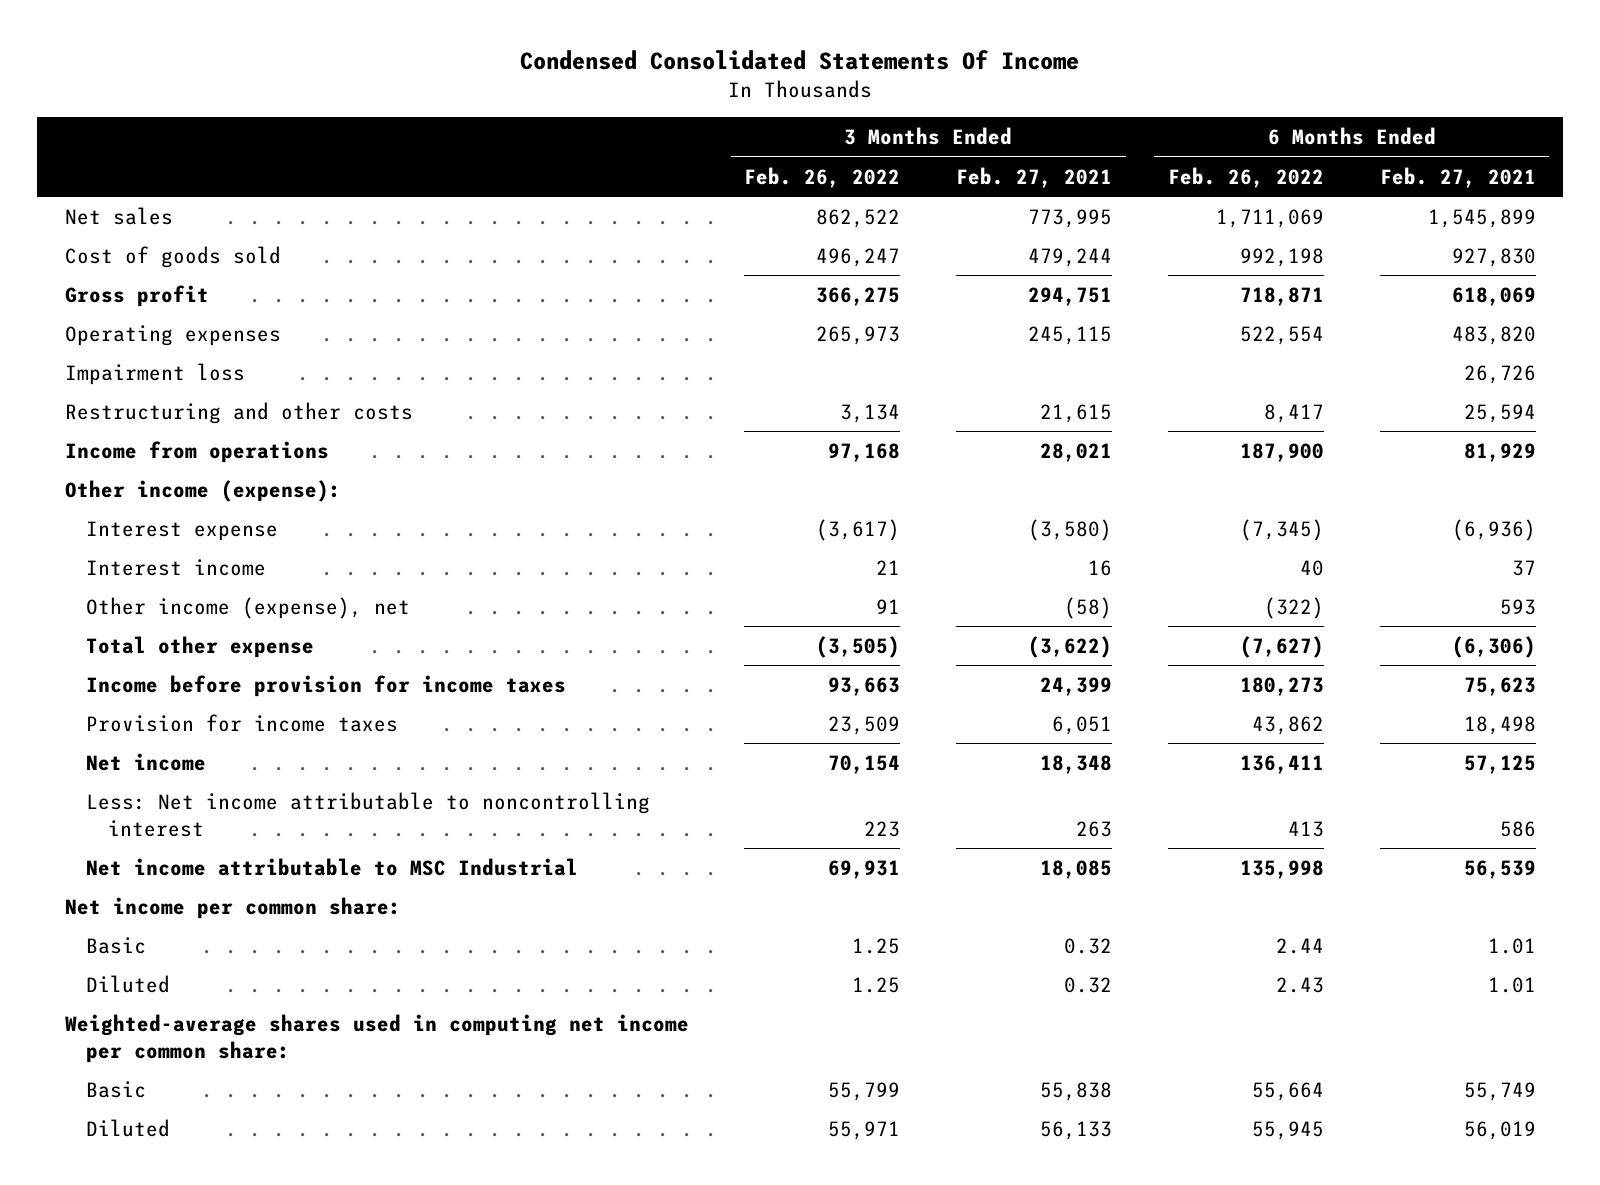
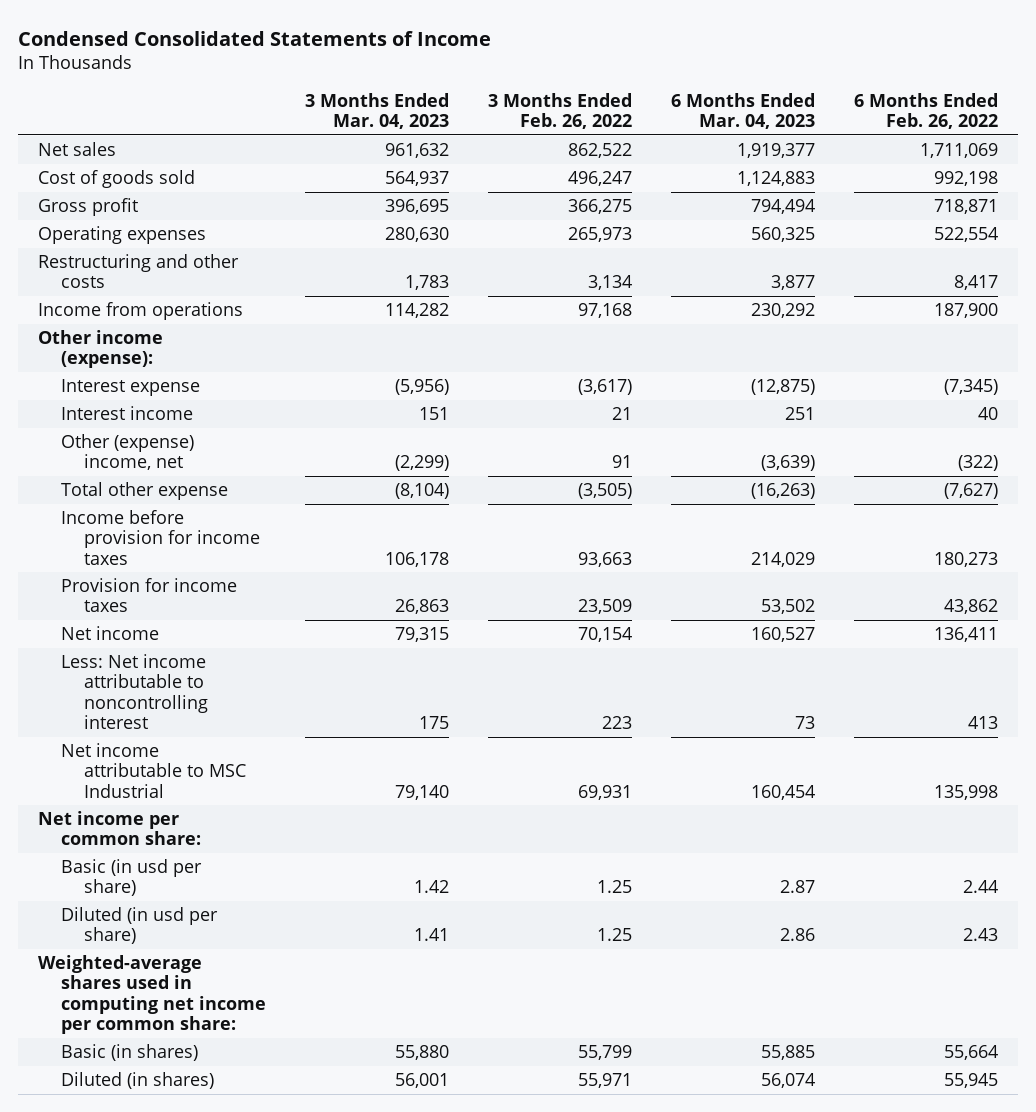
[520,49,1080,70] Condensed Consolidated Statements Of Income -> [18,30,492,46] Condensed Consolidated Statements of Income
[956,166,1113,188] Feb. 27, 2021 -> none
[1379,166,1536,188] Feb. 27, 2021 -> none
none -> [304,92,449,130] 3 Months Ended Mar. 04, 2023
none -> [671,92,816,130] 6 Months Ended Mar. 04, 2023
[64,362,245,385] Impairment loss -> none
[86,596,411,619] Other income (expense), net -> [60,433,194,471] Other (expense) income, net
[86,936,147,954] Basic -> [60,858,202,897] Basic (in usd per share)
[86,974,171,993] Diluted -> [60,906,218,945] Diluted (in usd per share)
[86,1080,147,1098] Basic -> [60,1043,198,1061] Basic (in shares)
[86,1118,171,1137] Diluted -> [60,1071,214,1089] Diluted (in shares)

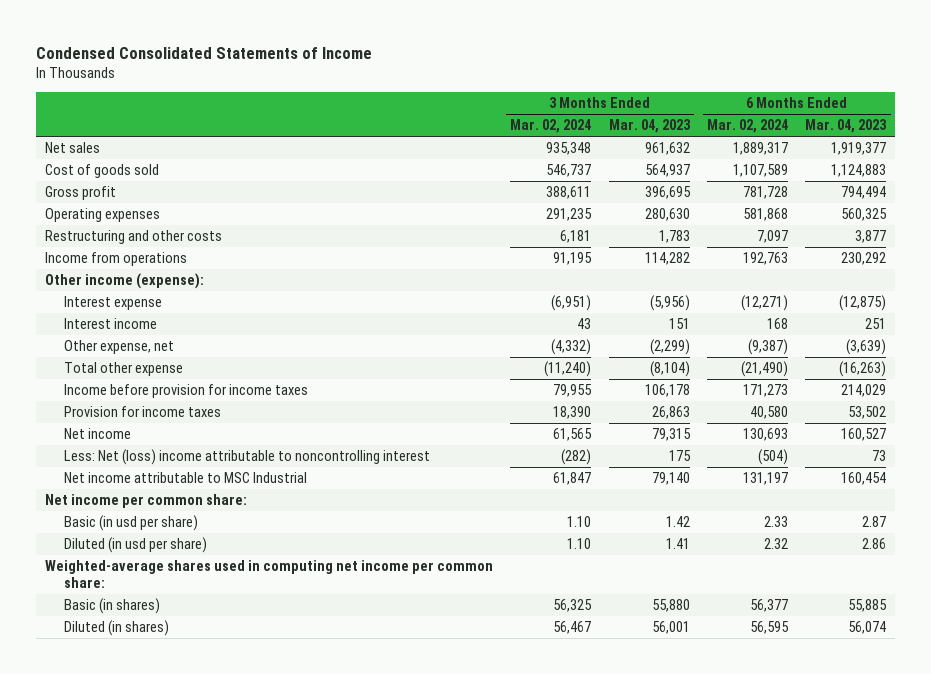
[487,92,632,130] 3 Months Ended Feb. 26, 2022 -> none
[854,92,999,130] 6 Months Ended Feb. 26, 2022 -> none
none -> [510,119,592,134] Mar. 02, 2024
none -> [706,119,788,134] Mar. 02, 2024
[60,433,194,471] Other (expense) income, net -> [63,340,174,355] Other expense, net
[60,653,208,730] Less: Net income attributable to noncontrolling interest -> [63,449,430,466] Less: Net (loss) income attributable to noncontrolling interest

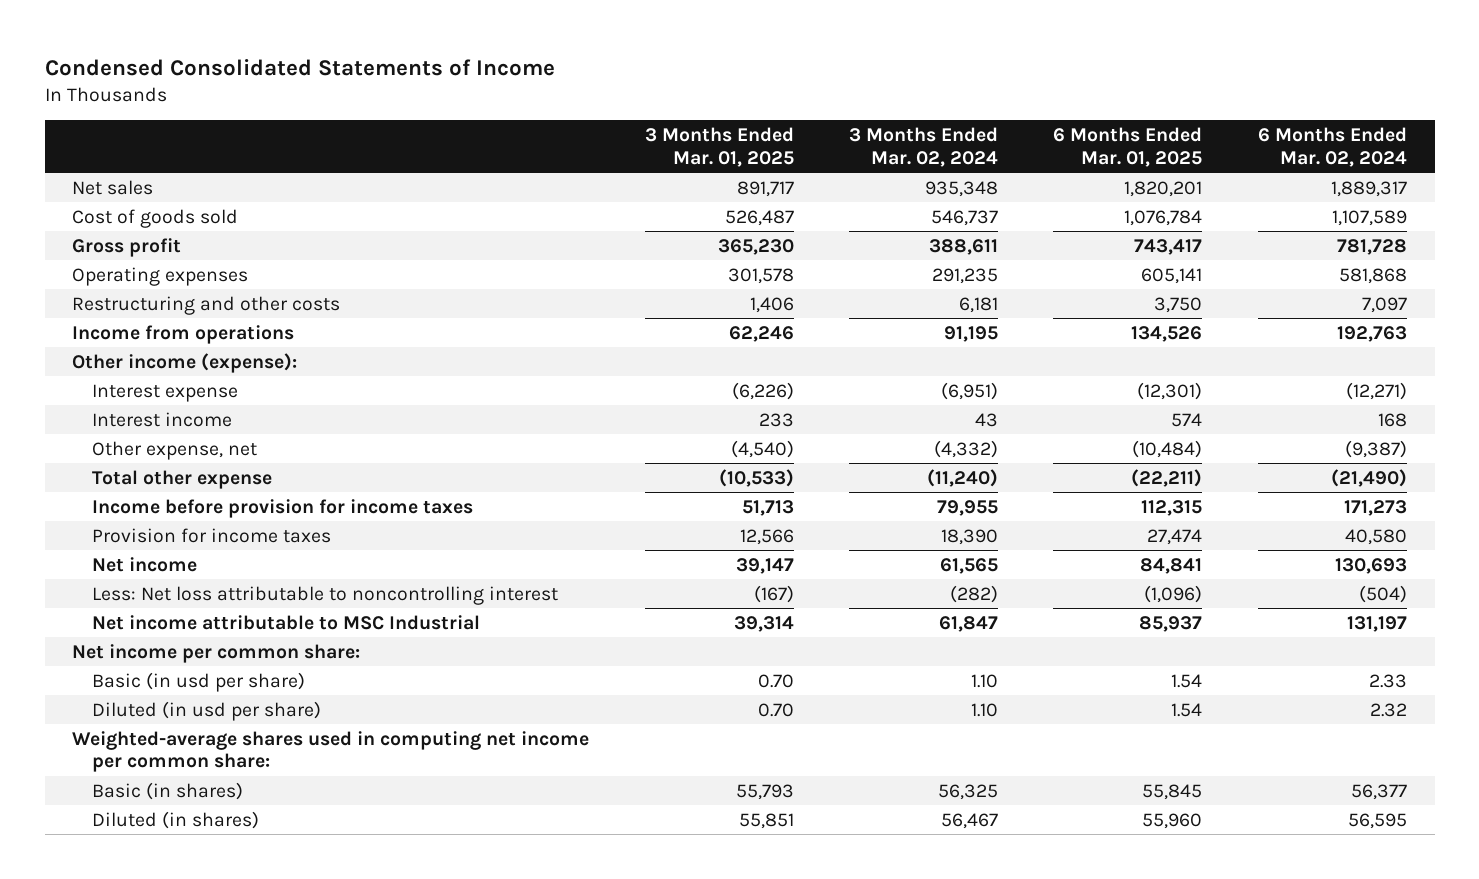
[608,119,691,134] Mar. 04, 2023 -> none
[805,119,888,134] Mar. 04, 2023 -> none
none -> [644,127,794,167] 3 Months Ended Mar. 01, 2025
none -> [1053,127,1203,167] 6 Months Ended Mar. 01, 2025
[63,449,430,466] Less: Net (loss) income attributable to noncontrolling interest -> [91,585,558,605] Less: Net loss attributable to noncontrolling interest

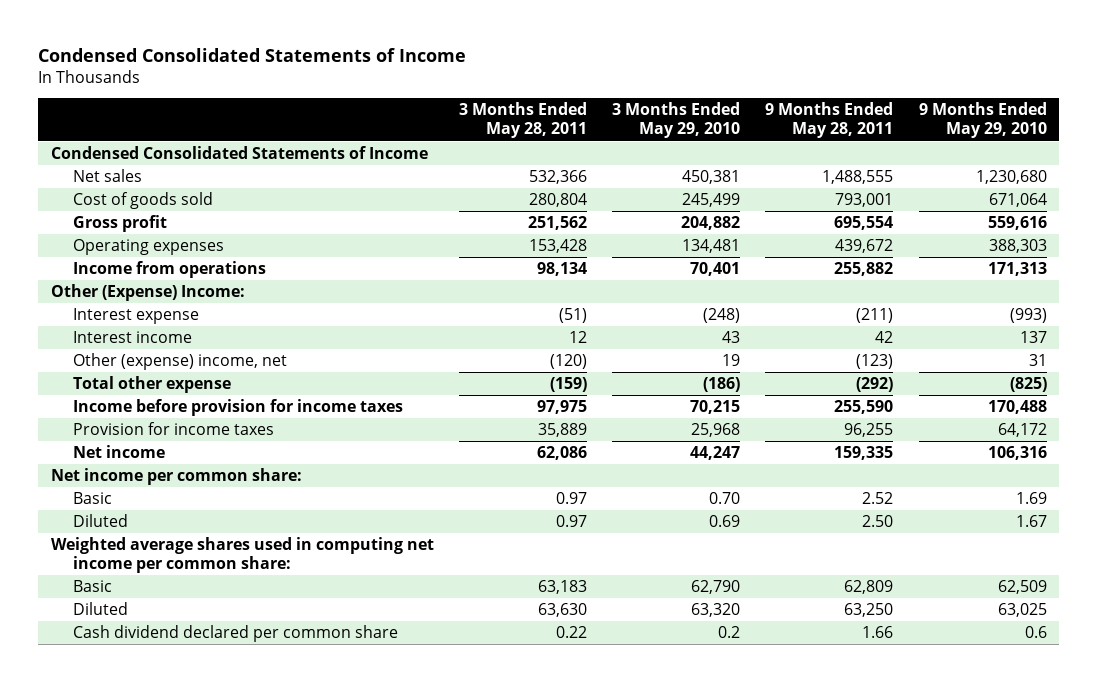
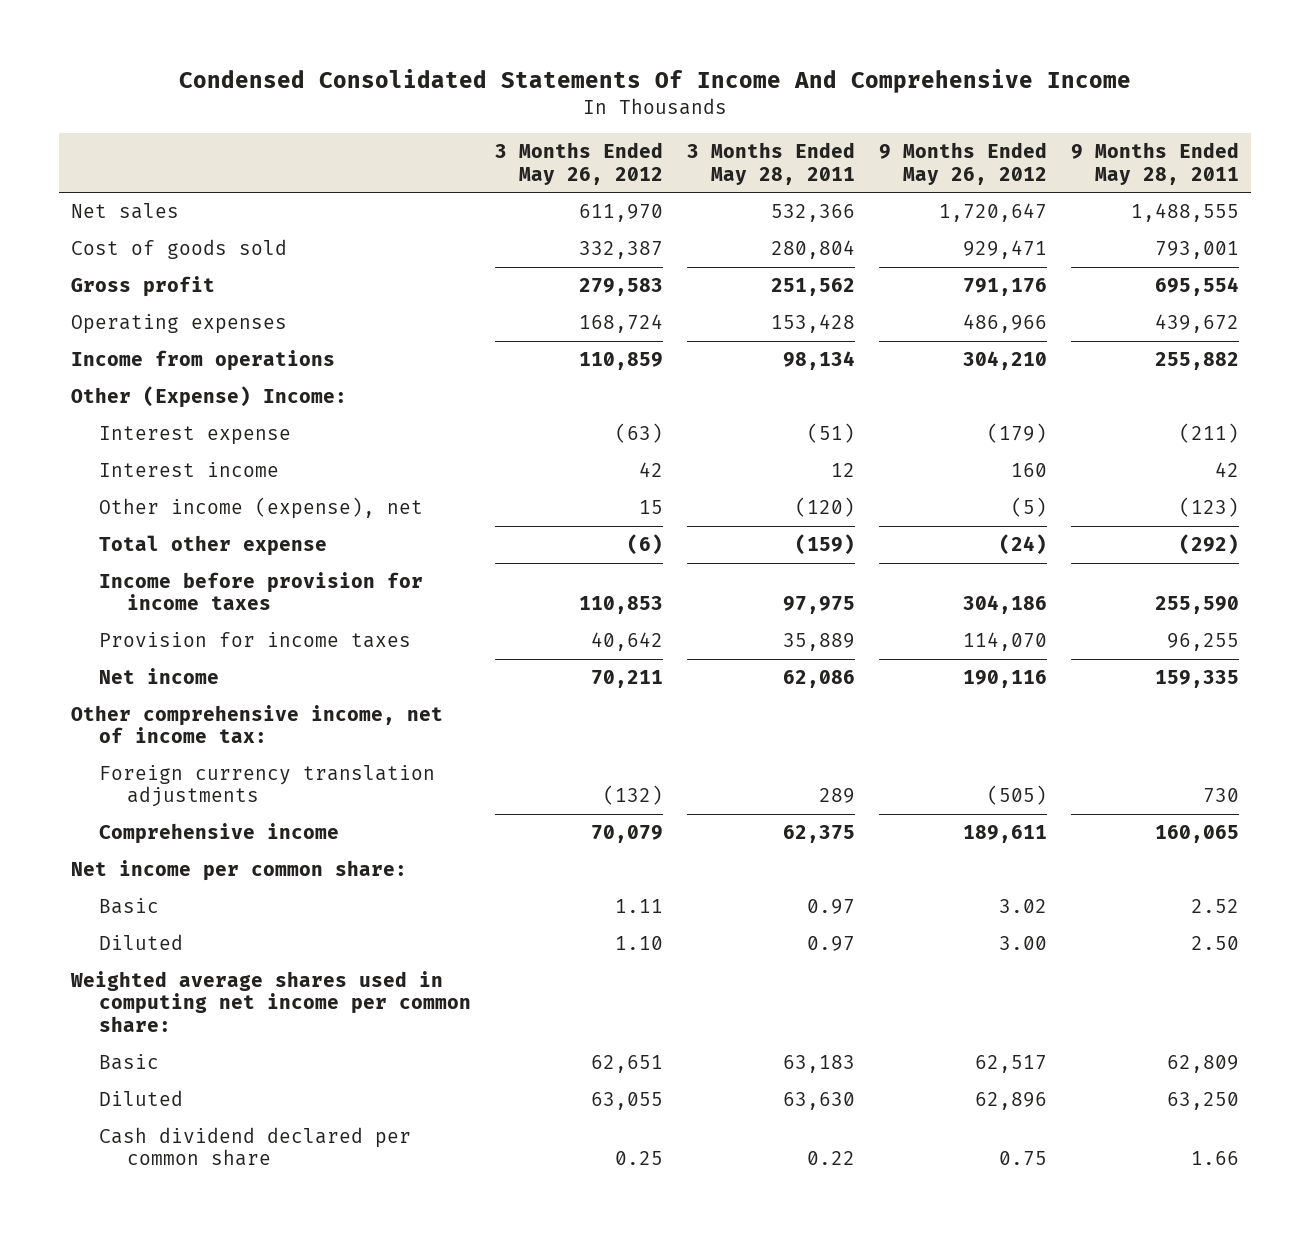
[38,48,467,63] Condensed Consolidated Statements of Income -> [178,69,1131,94] Condensed Consolidated Statements Of Income And Comprehensive Income
[612,102,741,139] 3 Months Ended May 29, 2010 -> none
[918,102,1047,139] 9 Months Ended May 29, 2010 -> none
none -> [494,142,663,185] 3 Months Ended May 26, 2012
none -> [878,142,1047,185] 9 Months Ended May 26, 2012
[50,146,428,160] Condensed Consolidated Statements of Income -> none
[72,353,287,371] Other (expense) income, net -> [98,497,423,520] Other income (expense), net
none -> [70,705,443,744] Other comprehensive income, net of income tax:
none -> [98,765,435,808] Foreign currency translation adjustments
none -> [98,823,339,845] Comprehensive income

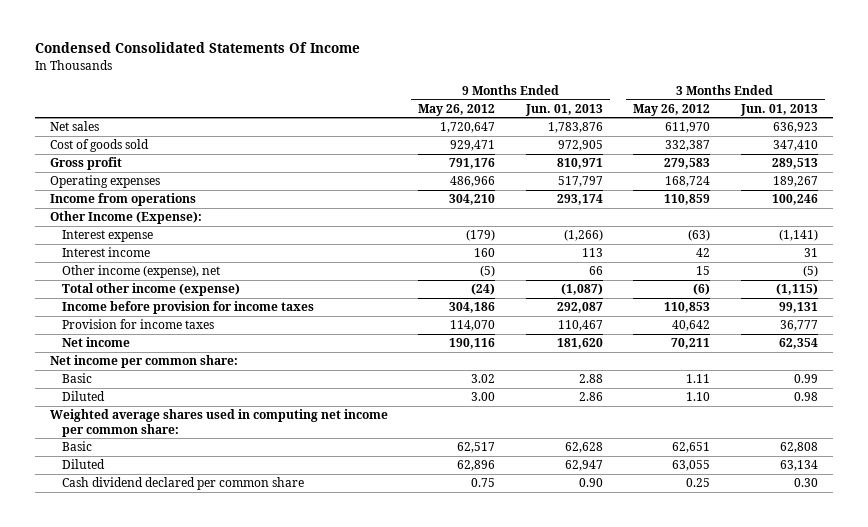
[178,69,1131,94] Condensed Consolidated Statements Of Income And Comprehensive Income -> [34,42,360,54] Condensed Consolidated Statements Of Income
[686,142,855,185] 3 Months Ended May 28, 2011 -> none
[1070,142,1239,185] 9 Months Ended May 28, 2011 -> none
none -> [524,103,603,116] Jun. 01, 2013
none -> [739,103,818,116] Jun. 01, 2013
[70,386,347,409] Other (Expense) Income: -> [50,211,203,225] Other Income (Expense):
[98,535,327,557] Total other expense -> [61,283,240,297] Total other income (expense)
[70,705,443,744] Other comprehensive income, net of income tax: -> none
[98,765,435,808] Foreign currency translation adjustments -> none
[98,823,339,845] Comprehensive income -> none

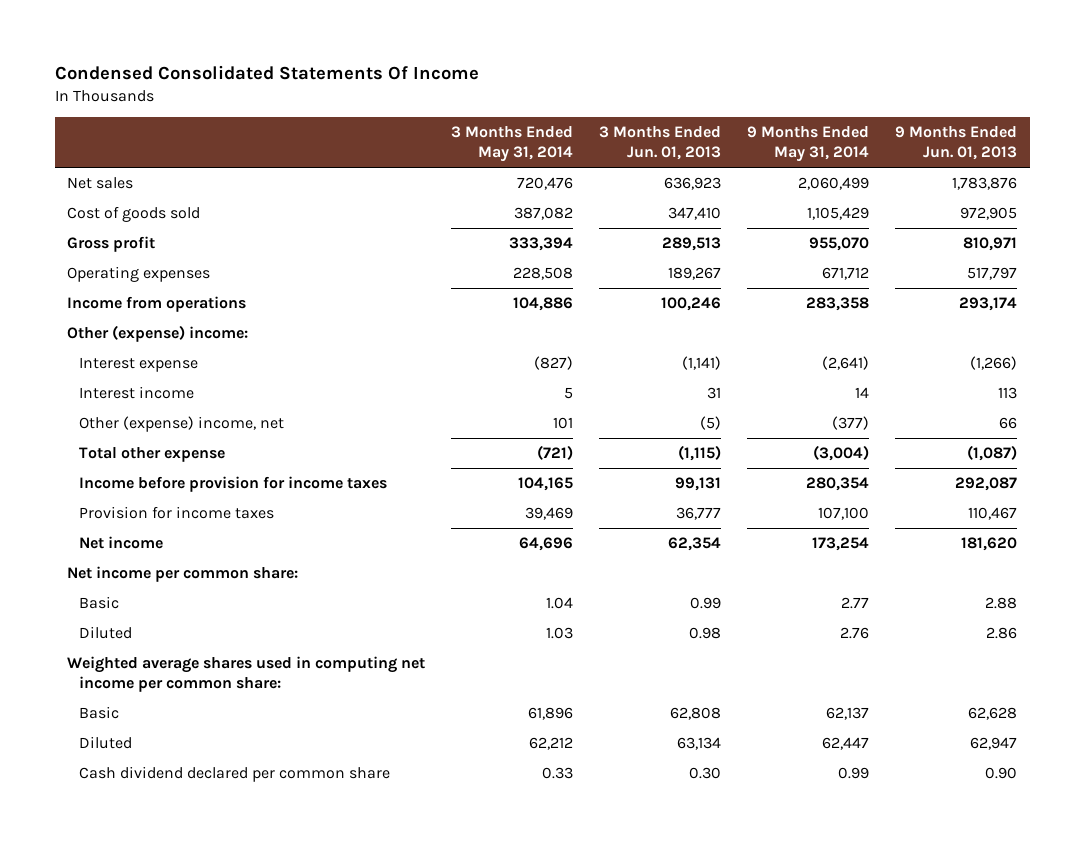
[418,103,496,116] May 26, 2012 -> none
[633,103,711,116] May 26, 2012 -> none
none -> [451,126,574,163] 3 Months Ended May 31, 2014
none -> [747,126,870,163] 9 Months Ended May 31, 2014
[50,211,203,225] Other Income (Expense): -> [67,325,249,343] Other (expense) income:
[61,265,220,279] Other income (expense), net -> [79,416,285,433] Other (expense) income, net
[61,283,240,297] Total other income (expense) -> [79,447,226,463] Total other expense

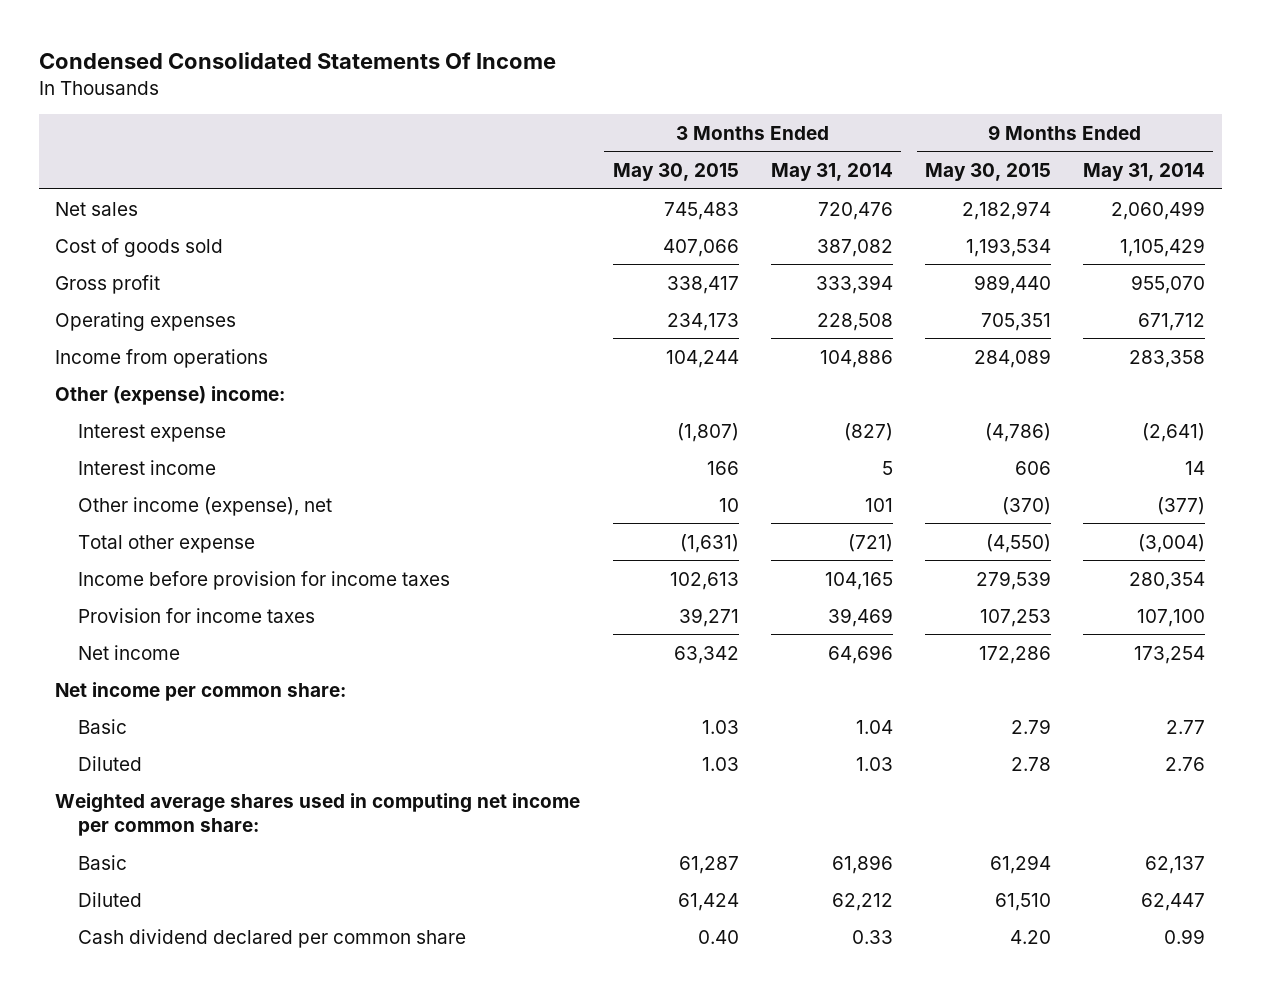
[599,126,722,161] 3 Months Ended Jun. 01, 2013 -> none
[895,126,1018,161] 9 Months Ended Jun. 01, 2013 -> none
none -> [612,163,739,182] May 30, 2015
none -> [925,163,1052,182] May 30, 2015
[79,416,285,433] Other (expense) income, net -> [78,496,333,516] Other income (expense), net

